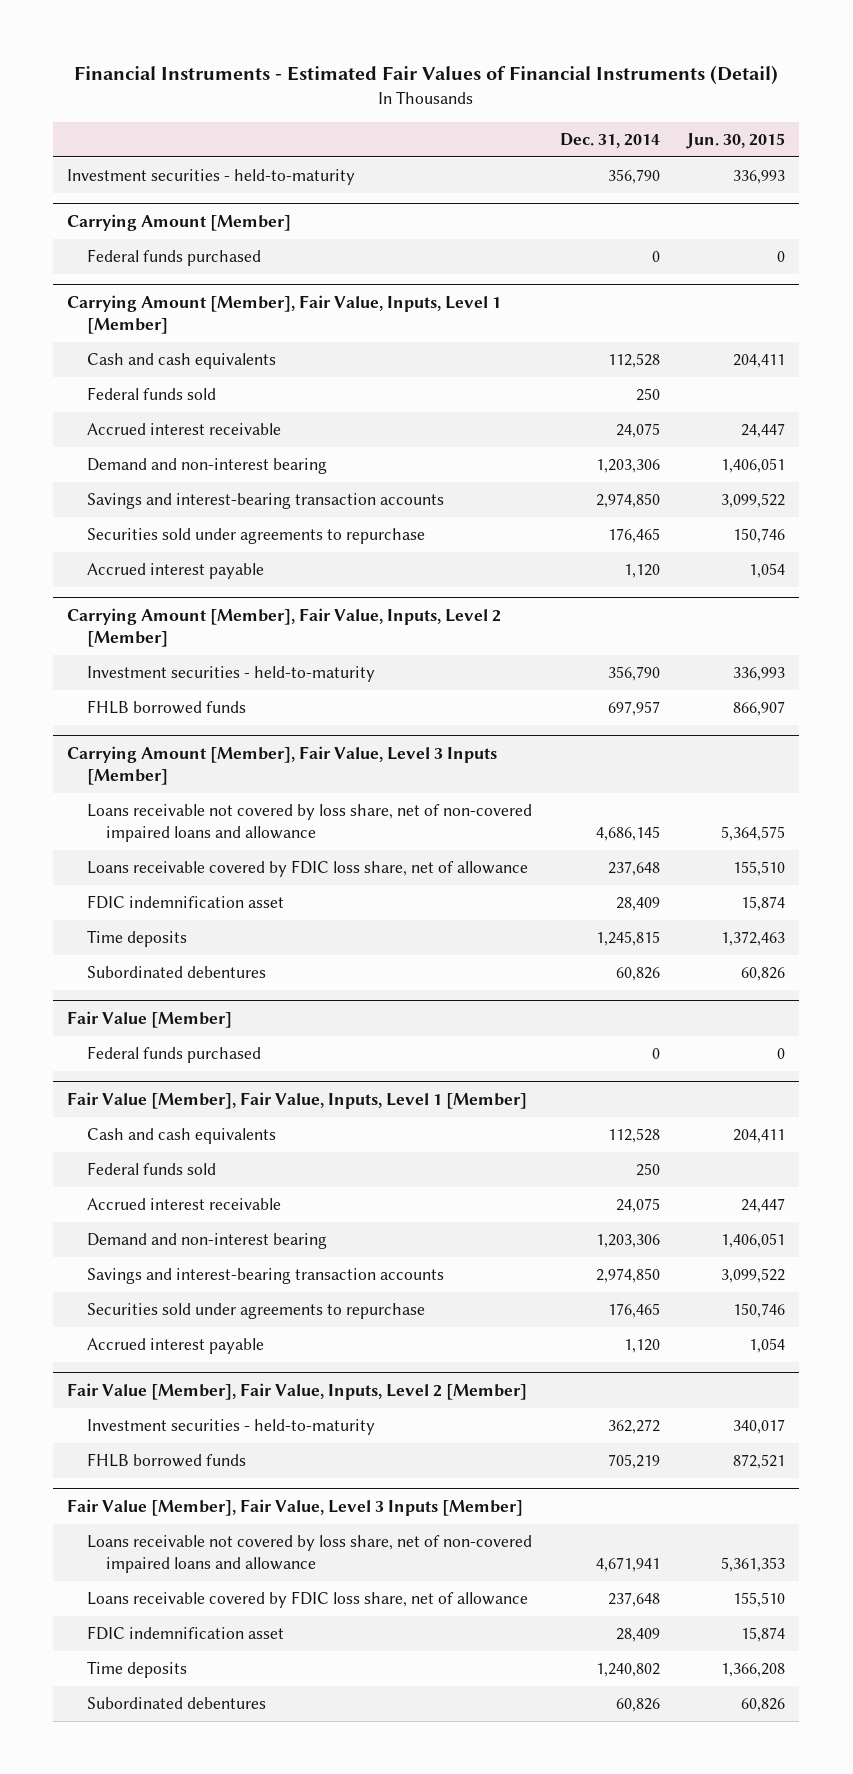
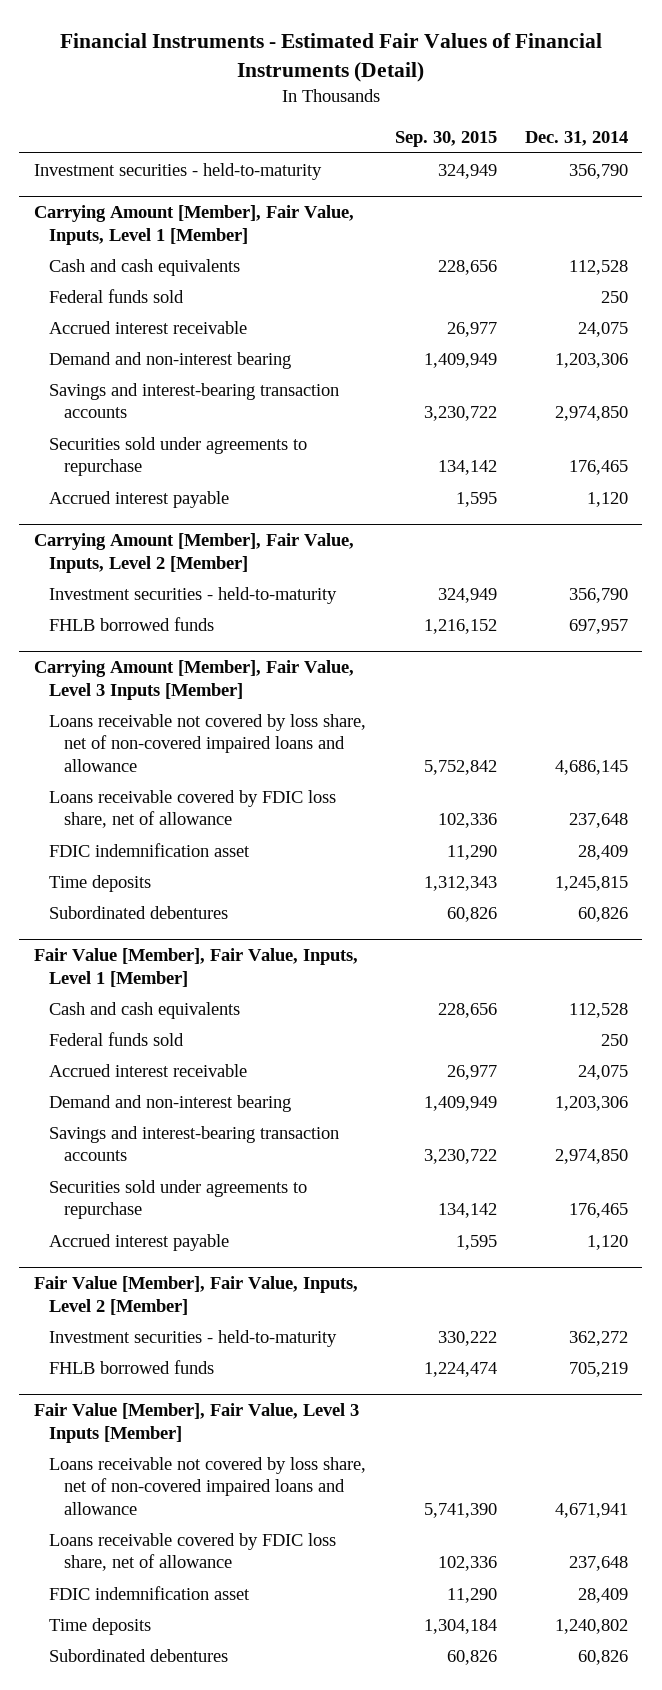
[686,132,786,149] Jun. 30, 2015 -> none
none -> [394,130,497,147] Sep. 30, 2015
[67,214,292,232] Carrying Amount [Member] -> none
[86,249,261,267] Federal funds purchased -> none
[67,1011,233,1029] Fair Value [Member] -> none
[86,1046,261,1064] Federal funds purchased -> none

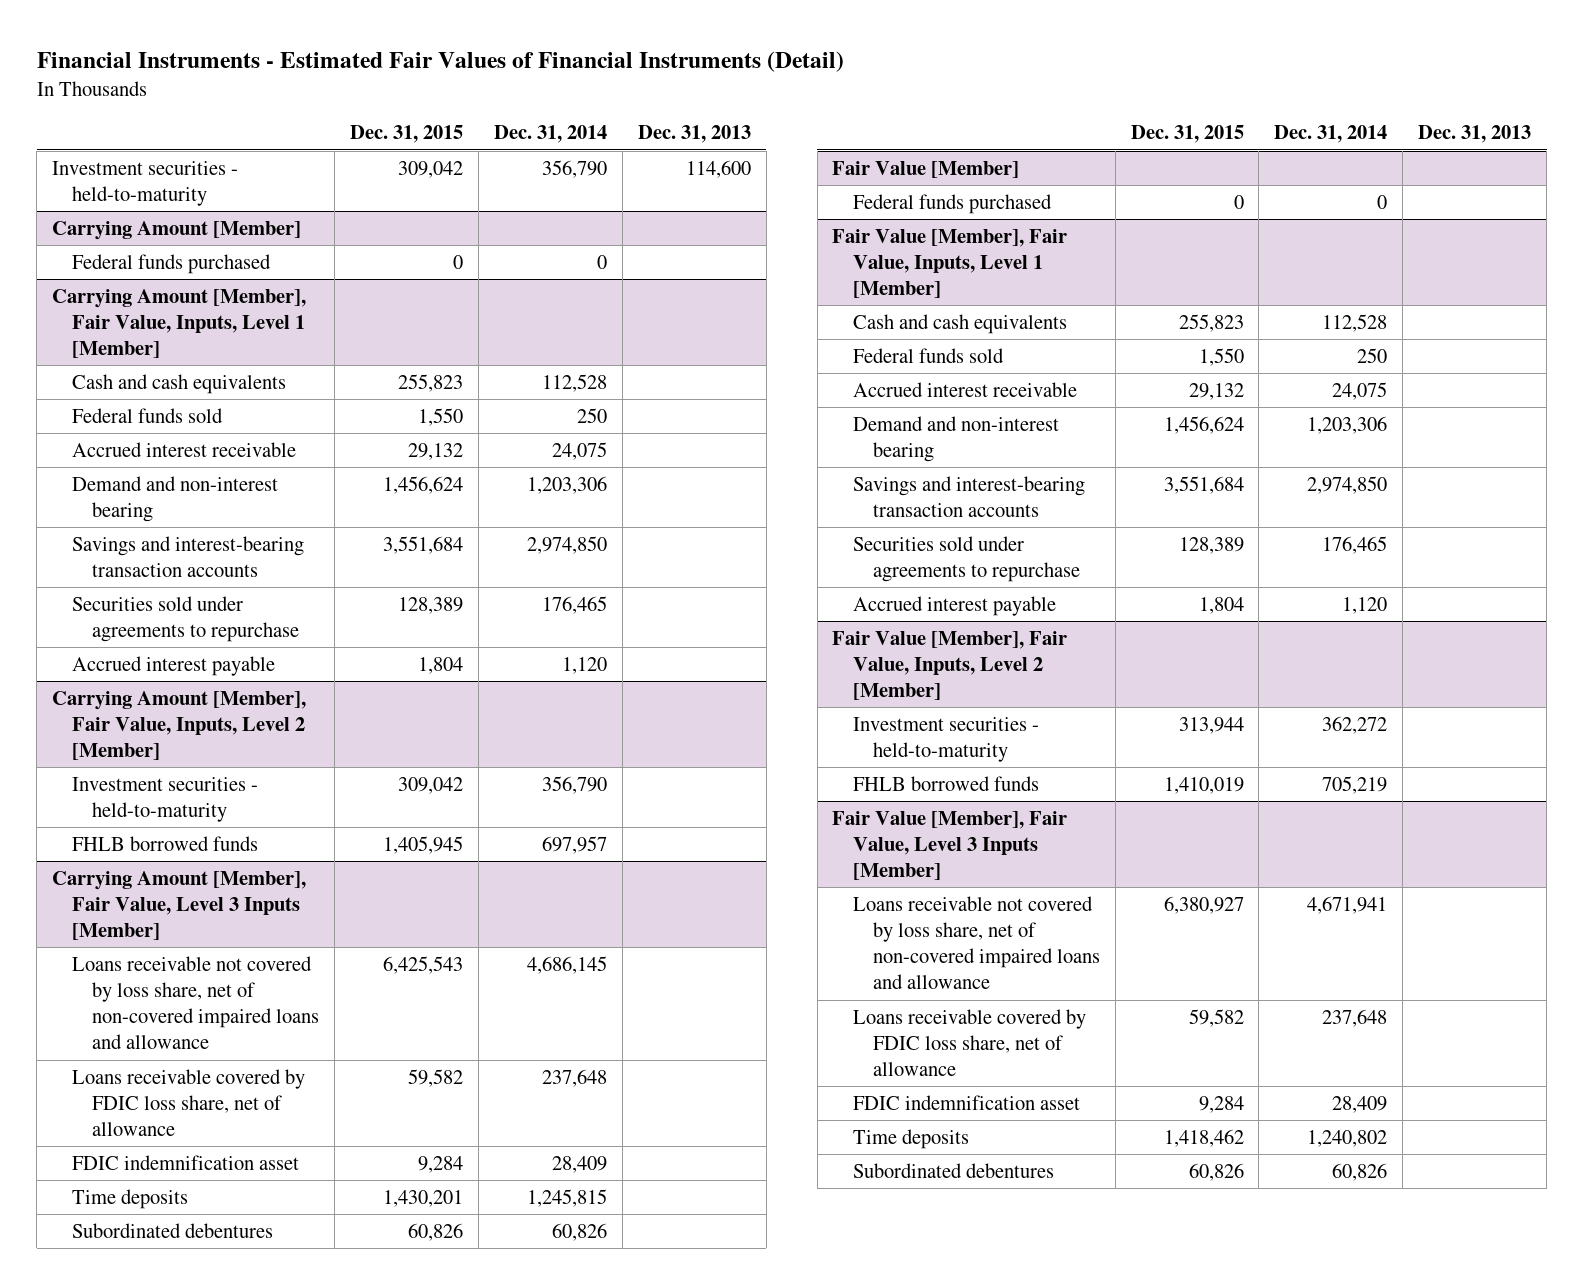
[394,130,497,147] Sep. 30, 2015 -> none
none -> [350,125,464,144] Dec. 31, 2015
none -> [637,125,751,144] Dec. 31, 2013
none -> [52,220,302,240] Carrying Amount [Member]
none -> [72,253,272,274] Federal funds purchased
none -> [832,160,1020,178] Fair Value [Member]
none -> [852,193,1052,214] Federal funds purchased

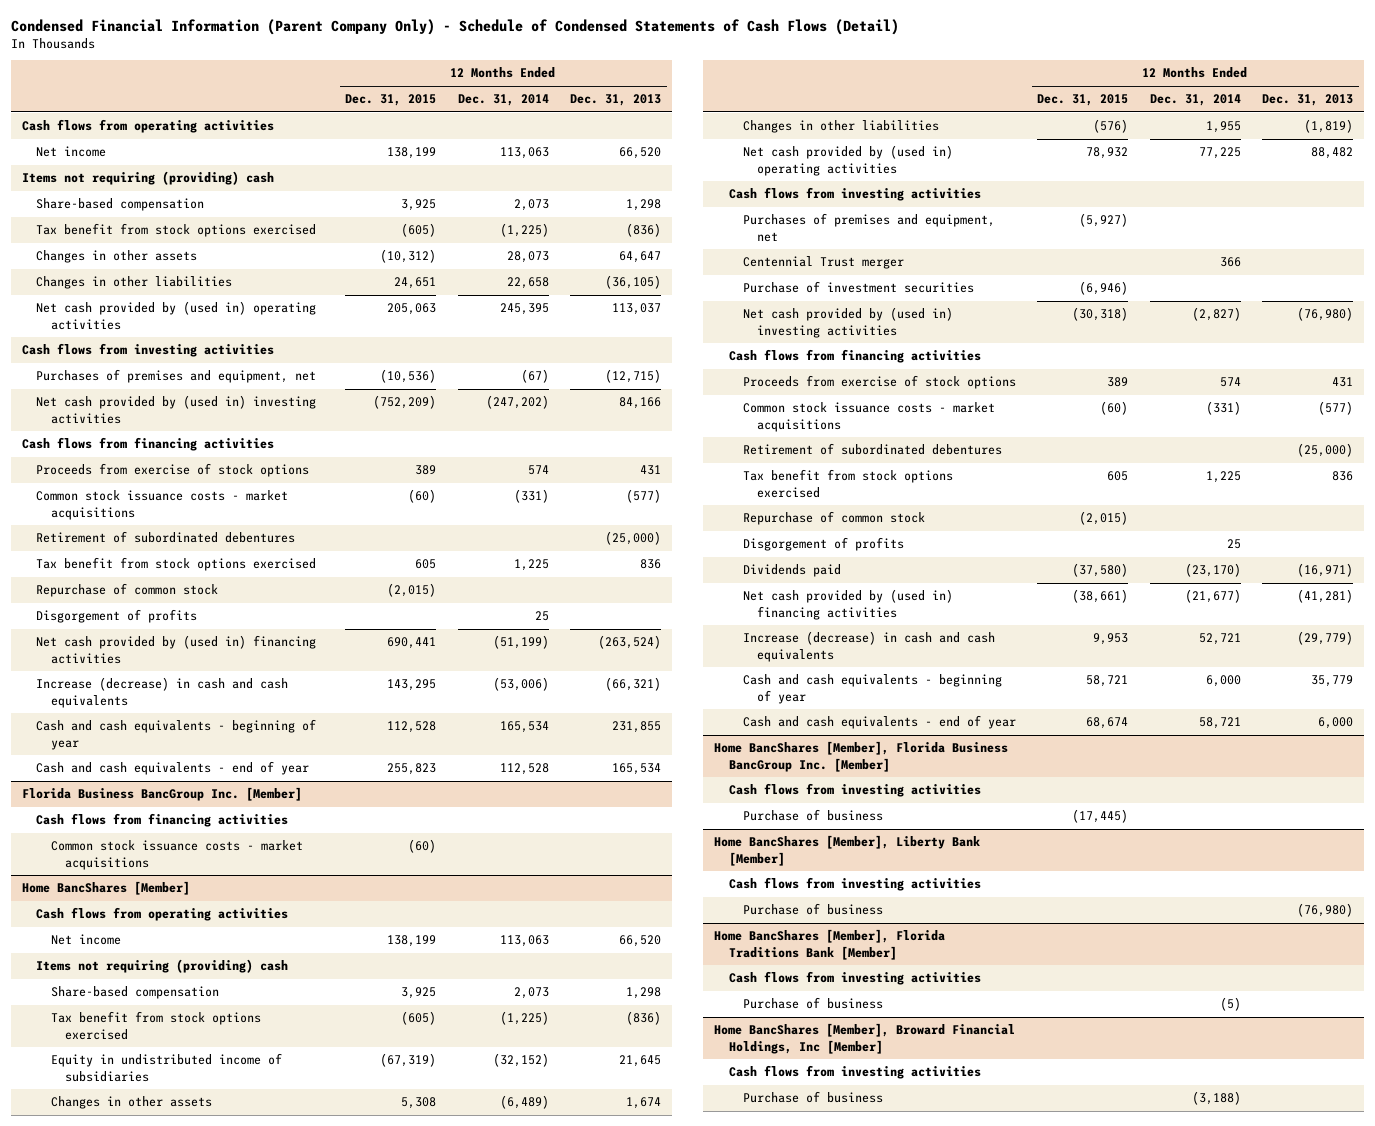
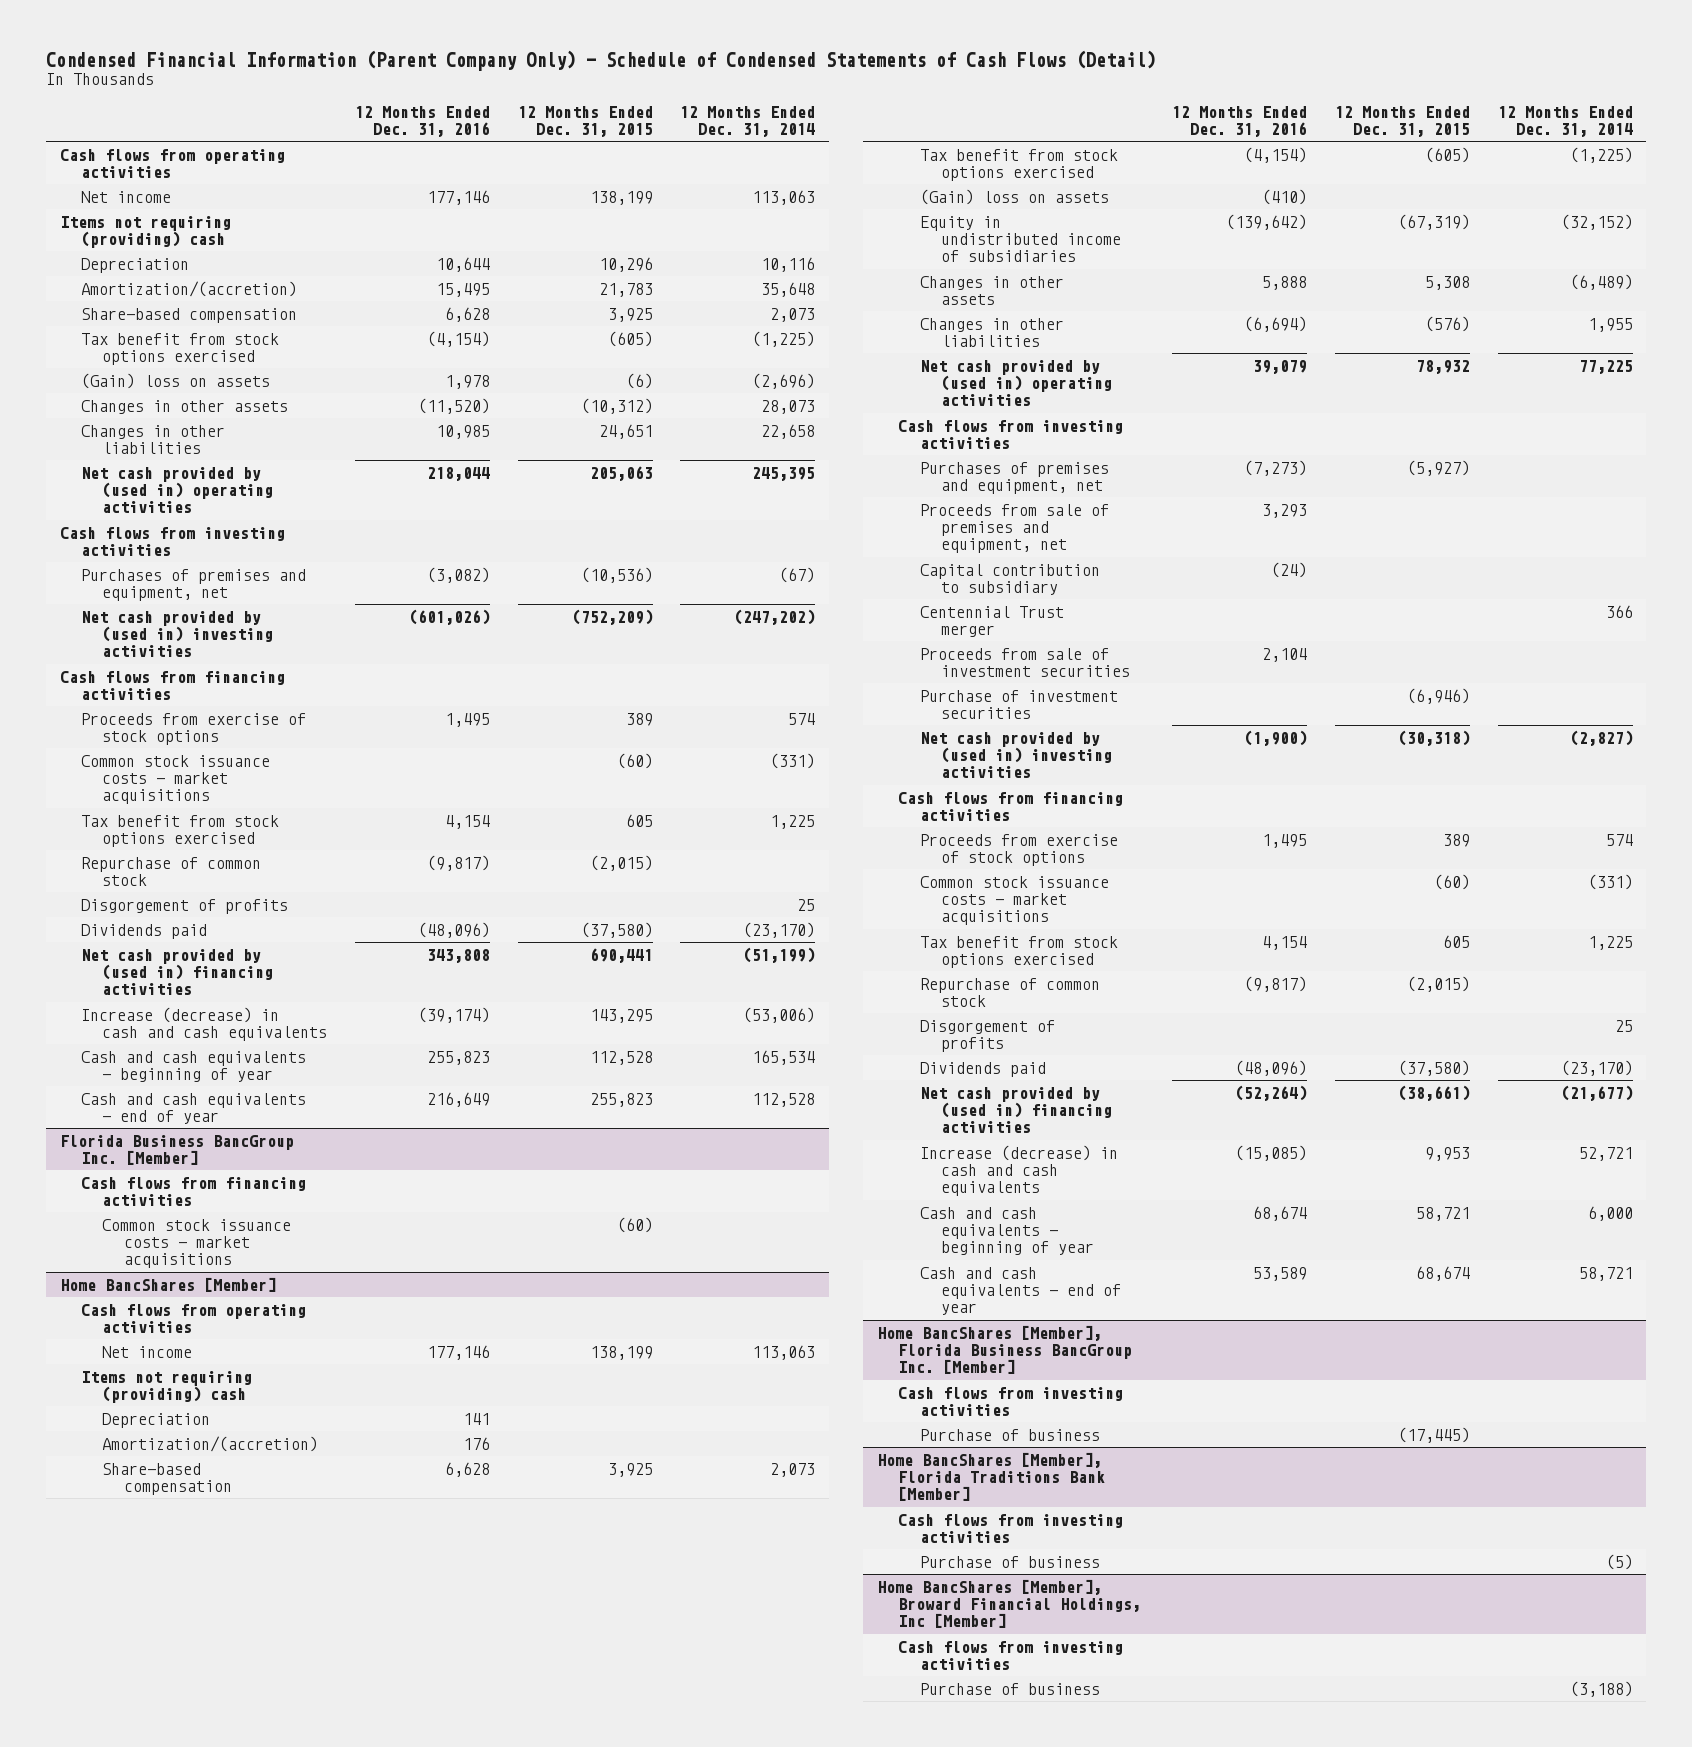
[570,94,662,107] Dec. 31, 2013 -> none
none -> [355,105,491,138] 12 Months Ended Dec. 31, 2016
none -> [81,257,190,273] Depreciation
none -> [81,280,298,297] Amortization/(accretion)
none -> [81,372,271,389] (Gain) loss on assets
[36,531,296,544] Retirement of subordinated debentures -> none
none -> [81,923,208,939] Dividends paid
none -> [102,1412,211,1428] Depreciation
none -> [102,1435,319,1452] Amortization/(accretion)
none -> [919,188,1109,205] (Gain) loss on assets
none -> [919,503,1109,554] Proceeds from sale of premises and equipment, net
none -> [919,563,1100,596] Capital contribution to subsidiary
none -> [919,647,1130,678] Proceeds from sale of investment securities
[742,443,1002,456] Retirement of subordinated debentures -> none
[714,835,981,866] Home BancShares [Member], Liberty Bank [Member] -> none
[728,877,981,892] Cash flows from investing activities -> none
[742,903,883,916] Purchase of business -> none

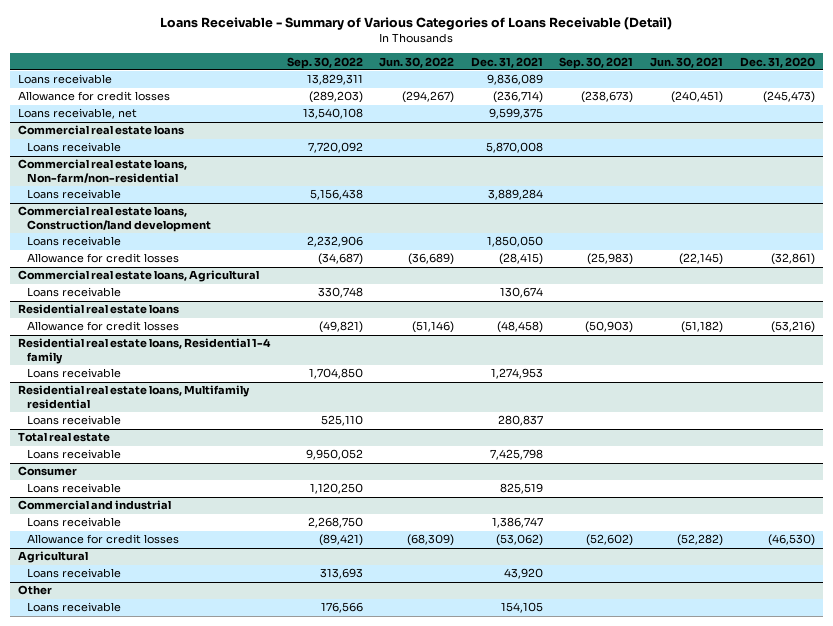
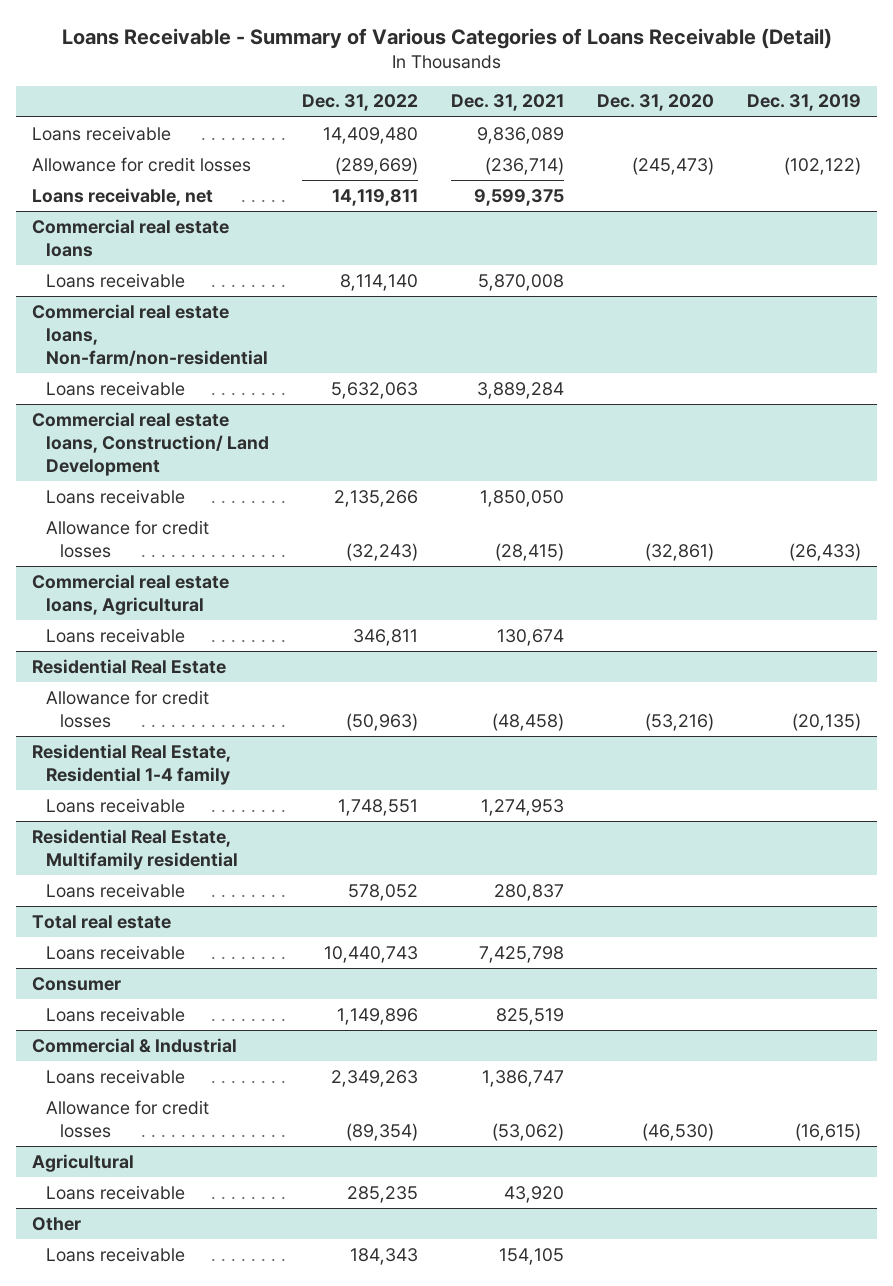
[286,56,363,69] Sep. 30, 2022 -> none
[379,56,455,68] Jun. 30, 2022 -> none
[559,56,634,69] Sep. 30, 2021 -> none
[650,56,724,68] Jun. 30, 2021 -> none
none -> [302,94,419,112] Dec. 31, 2022
none -> [746,94,861,112] Dec. 31, 2019
[18,206,211,232] Commercial real estate loans, Construction/land development -> [32,411,270,477] Commercial real estate loans, Construction/ Land Development
[18,304,180,315] Residential real estate loans -> [32,658,227,674] Residential Real Estate
[18,338,272,364] Residential real estate loans, Residential 1-4 family -> [32,743,232,785] Residential Real Estate, Residential 1-4 family
[18,385,251,409] Residential real estate loans, Multifamily residential -> [32,828,239,870] Residential Real Estate, Multifamily residential
[18,500,172,511] Commercial and industrial -> [32,1037,238,1053] Commercial & Industrial

